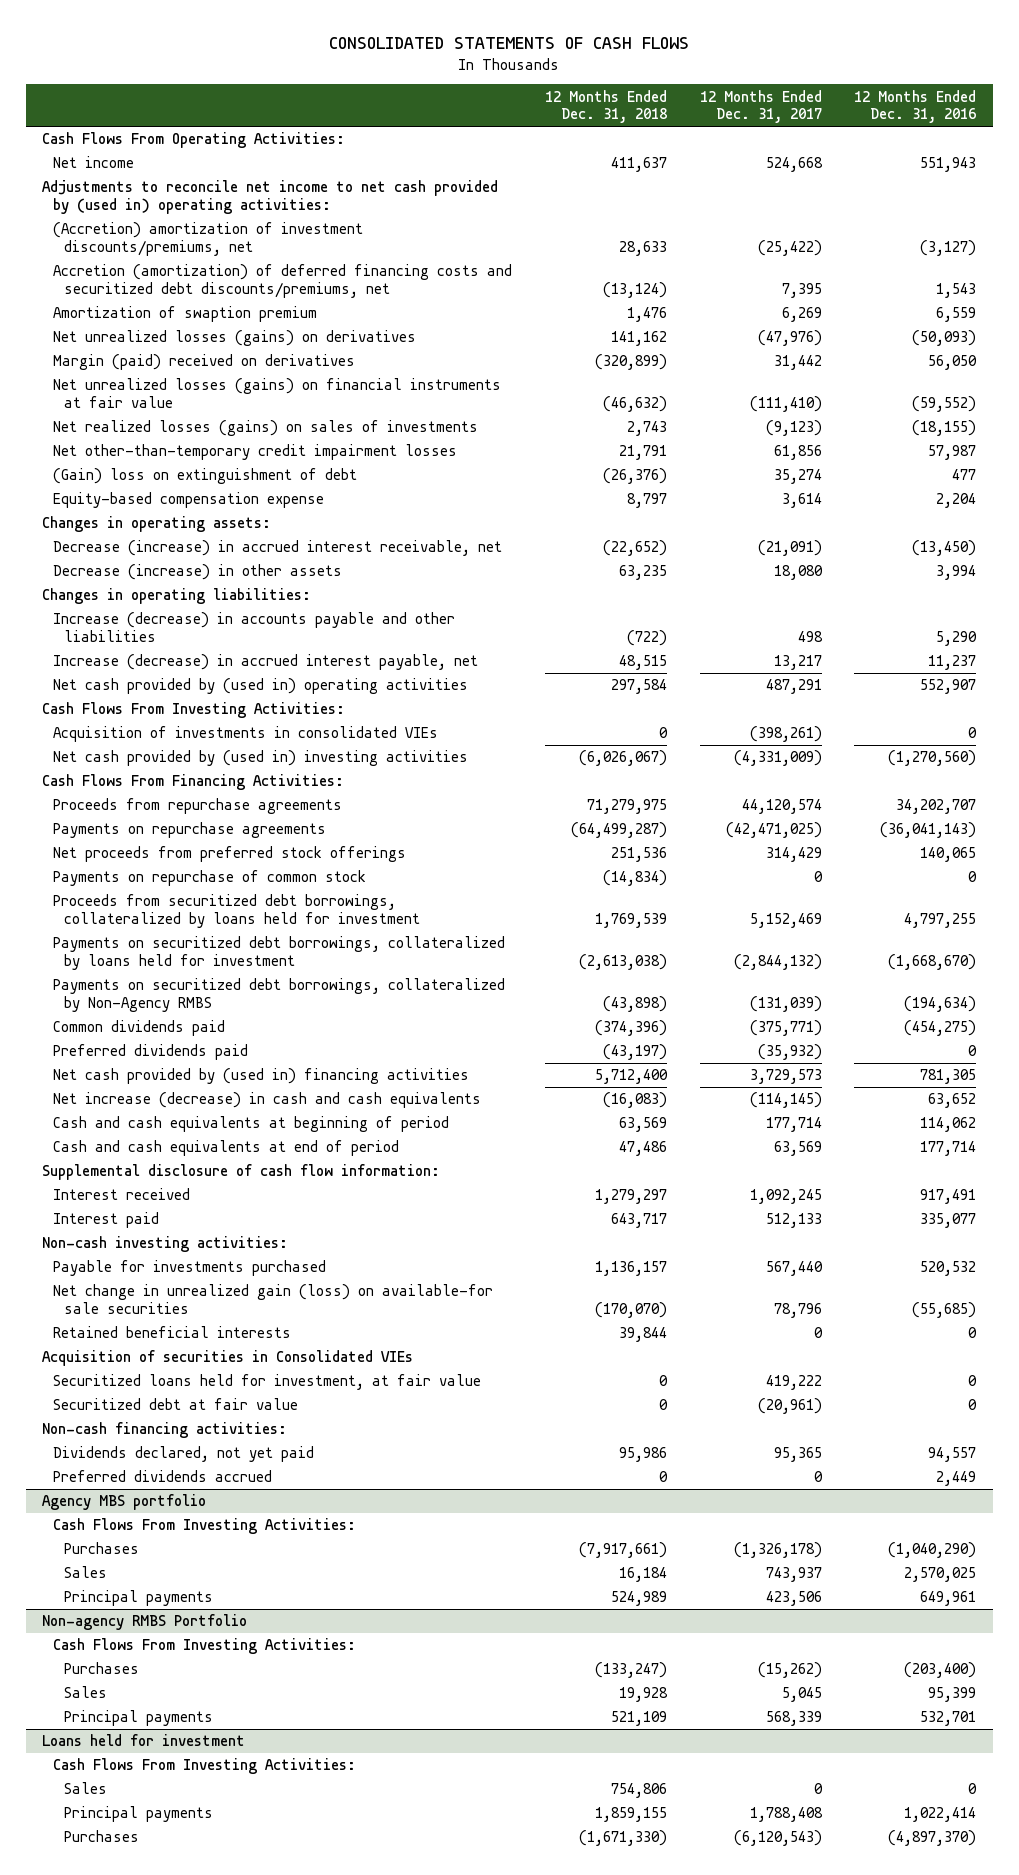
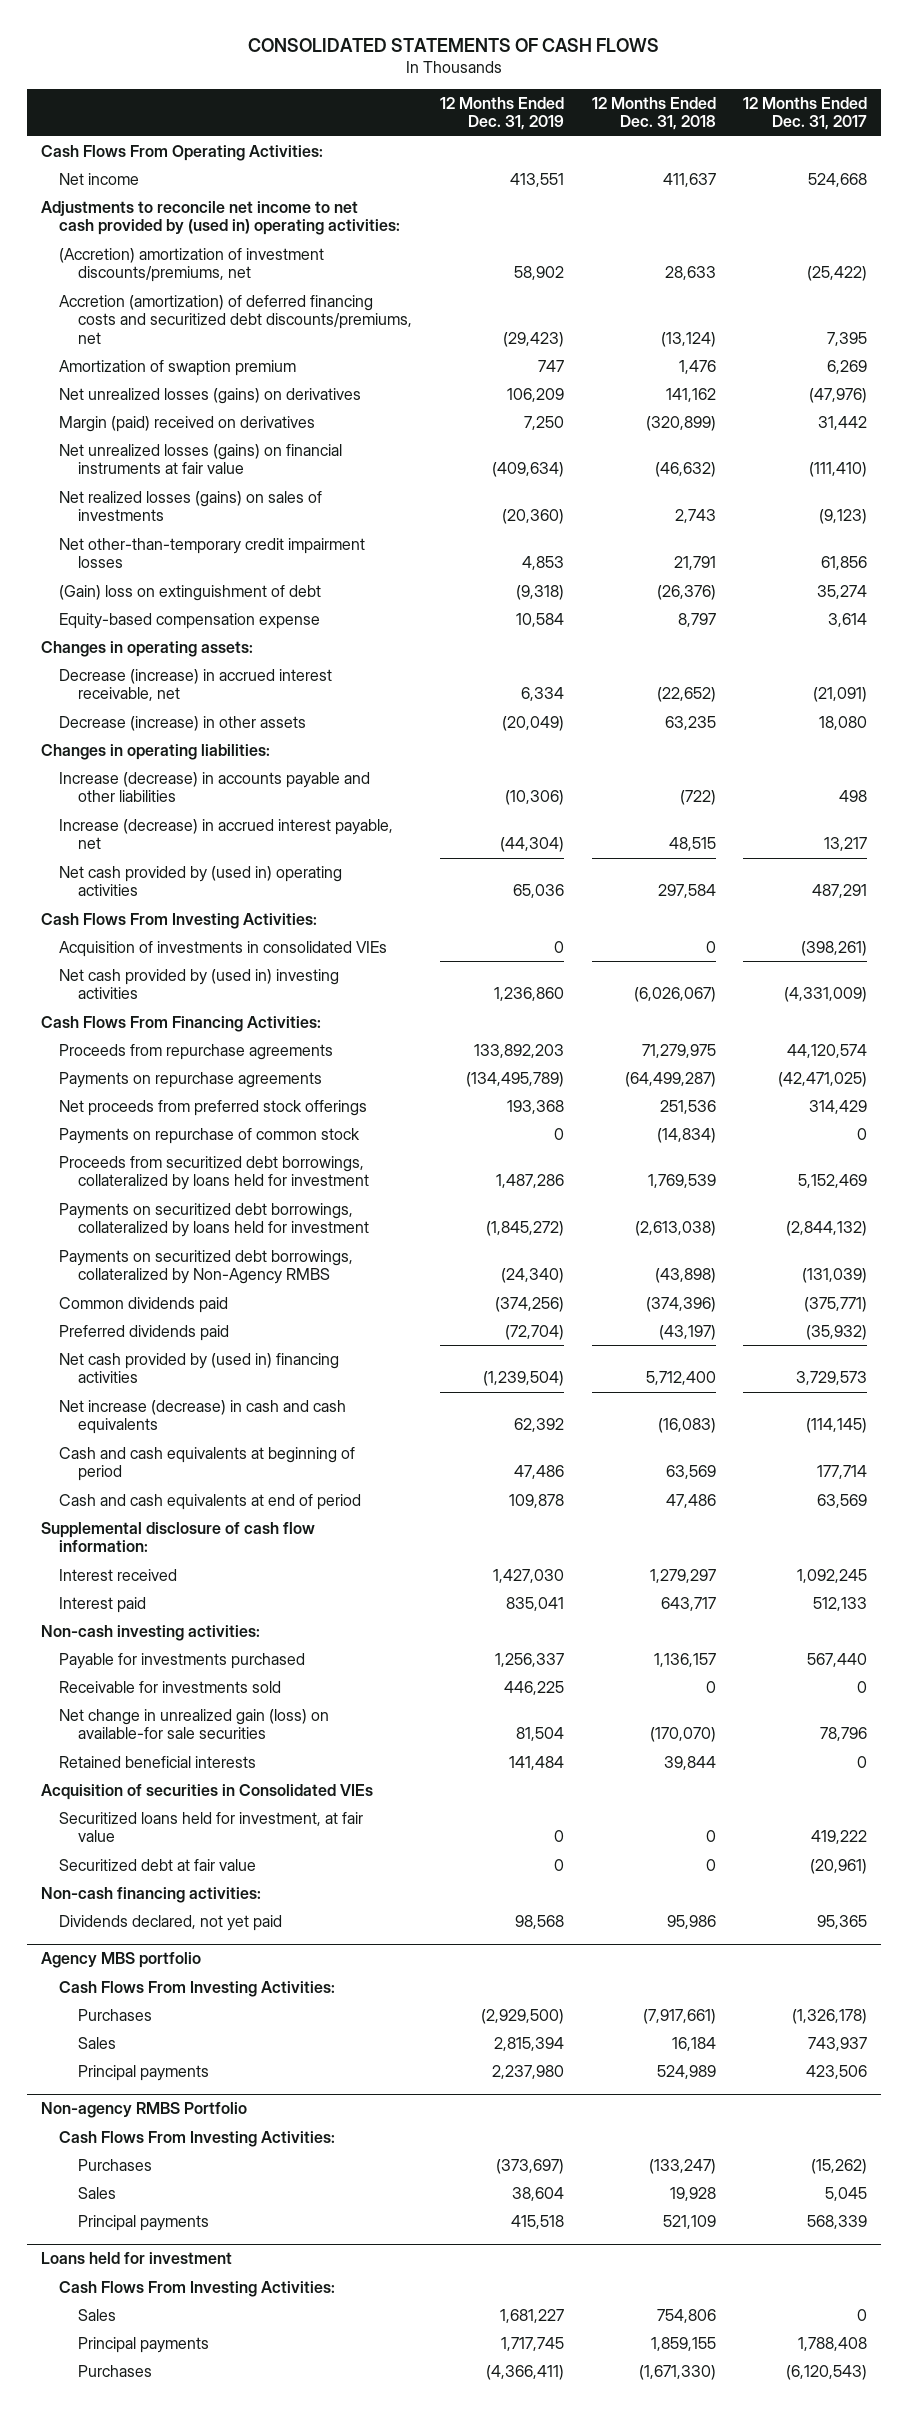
[854,89,977,124] 12 Months Ended Dec. 31, 2016 -> none
none -> [439,96,564,131] 12 Months Ended Dec. 31, 2019
none -> [59,1680,282,1693] Receivable for investments sold
[53,1470,273,1483] Preferred dividends accrued -> none

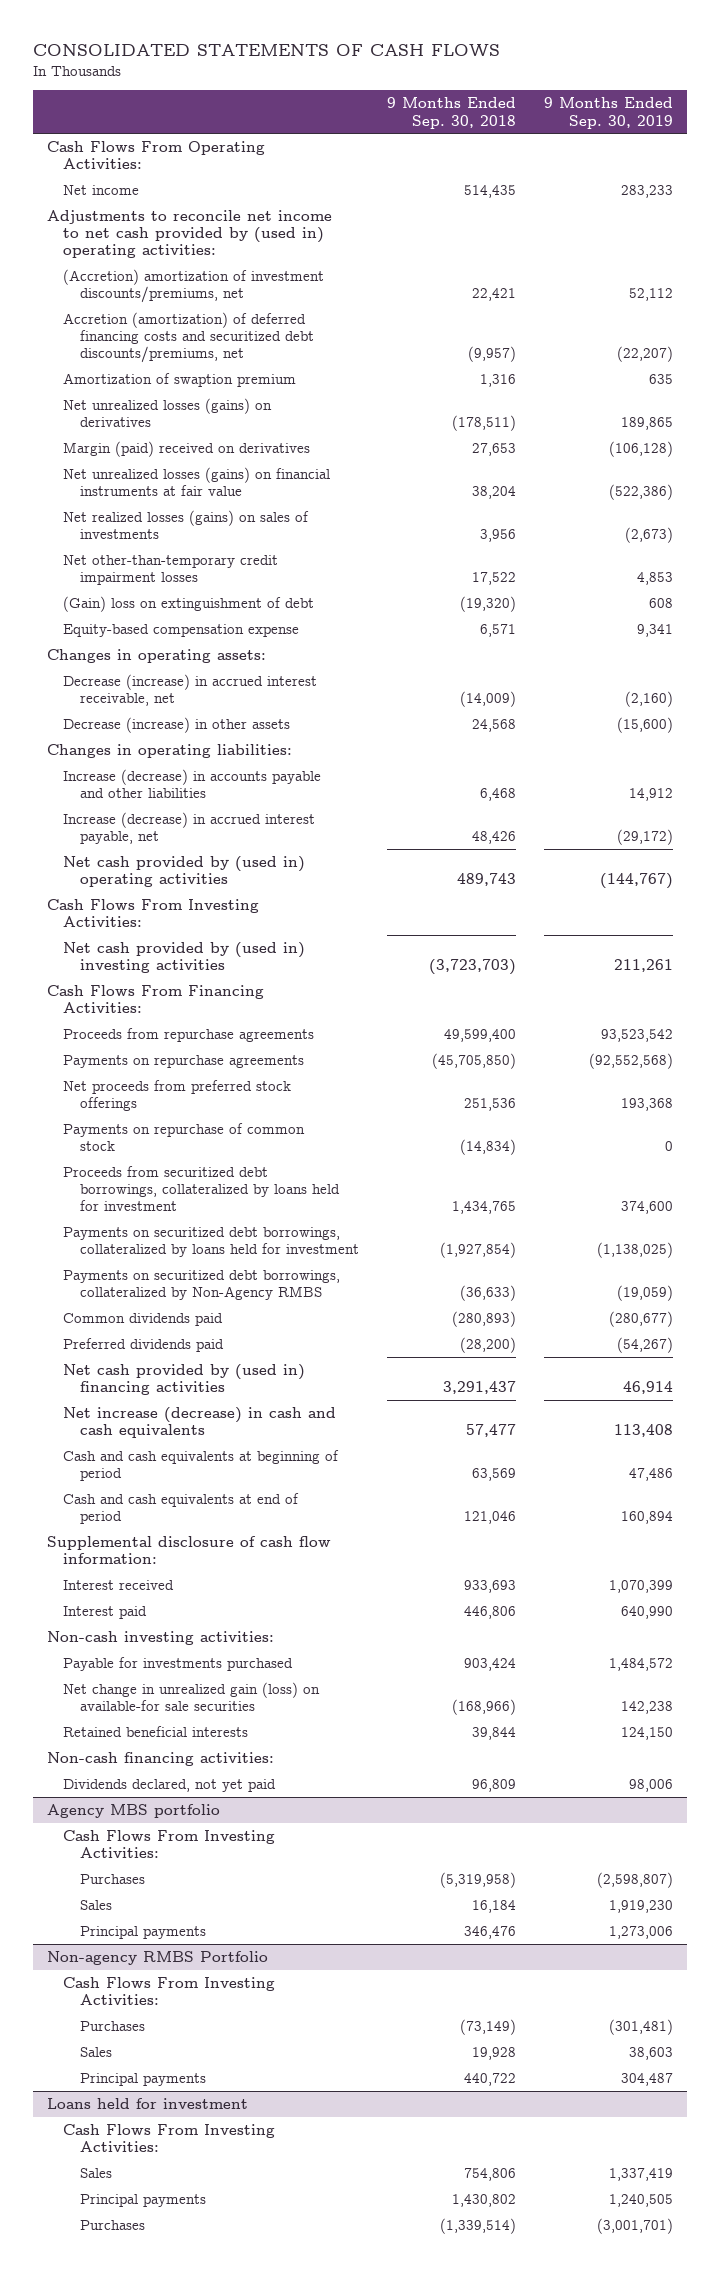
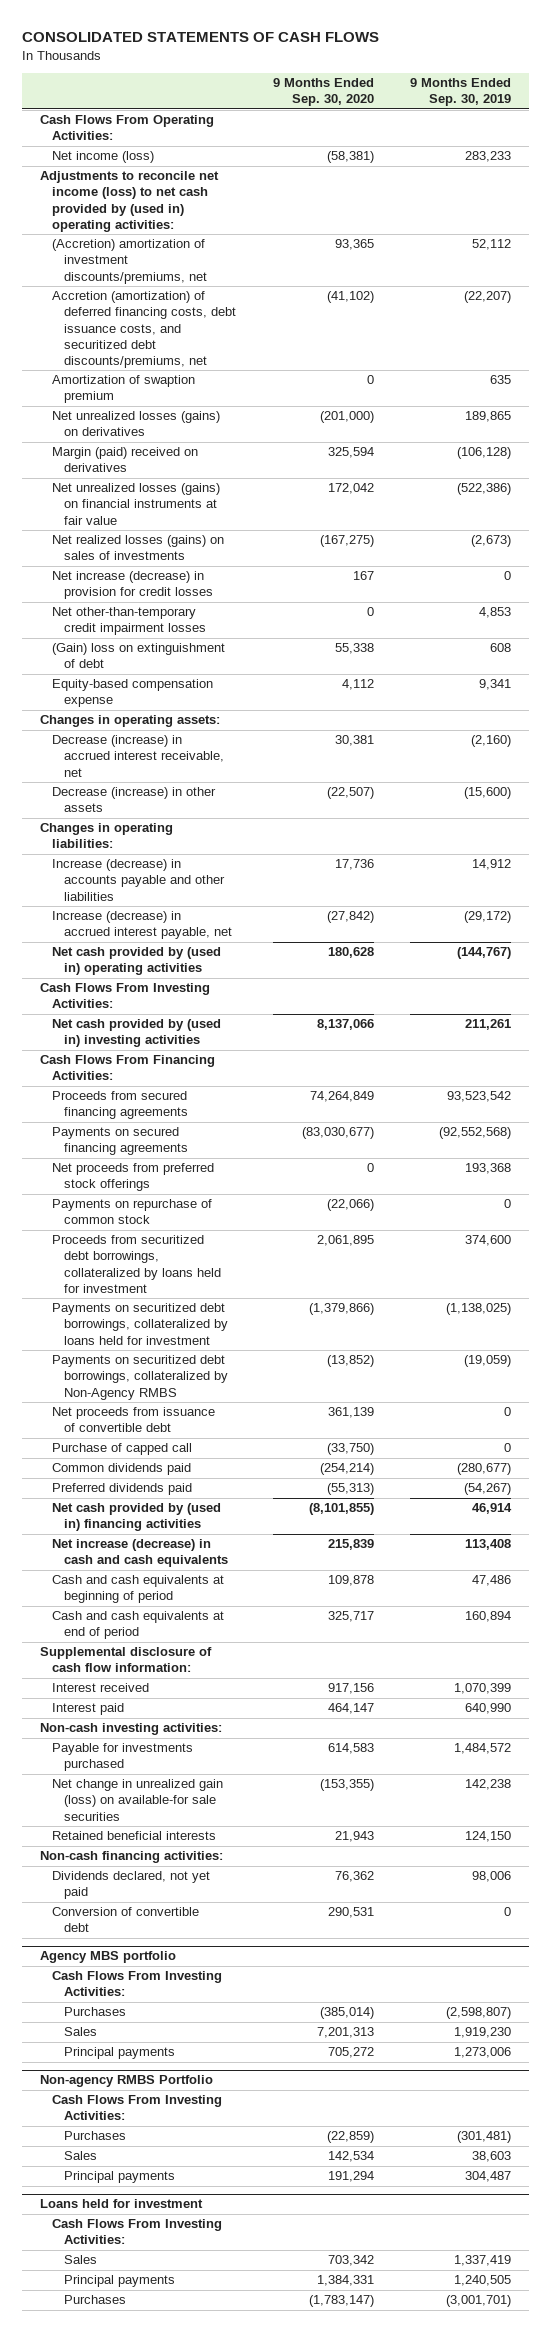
[387,97,517,129] 9 Months Ended Sep. 30, 2018 -> none
none -> [272,78,374,107] 9 Months Ended Sep. 30, 2020
[63,185,140,196] Net income -> [52,151,155,164] Net income (loss)
[46,210,332,259] Adjustments to reconcile net income to net cash provided by (used in) operating activities: -> [40,171,220,232] Adjustments to reconcile net income (loss) to net cash provided by (used in) operating activities:
[63,312,314,364] Accretion (amortization) of deferred financing costs and securitized debt discounts/premiums, net -> [52,291,237,368] Accretion (amortization) of deferred financing costs, debt issuance costs, and securitized debt discounts/premiums, net
none -> [52,571,214,600] Net increase (decrease) in provision for credit losses
[63,1028,315,1043] Proceeds from repurchase agreements -> [52,1091,189,1120] Proceeds from secured financing agreements
[63,1055,305,1069] Payments on repurchase agreements -> [52,1127,189,1156] Payments on secured financing agreements
none -> [52,1407,216,1433] Net proceeds from issuance of convertible debt
none -> [52,1443,193,1456] Purchase of capped call
none -> [52,1907,200,1933] Conversion of convertible debt

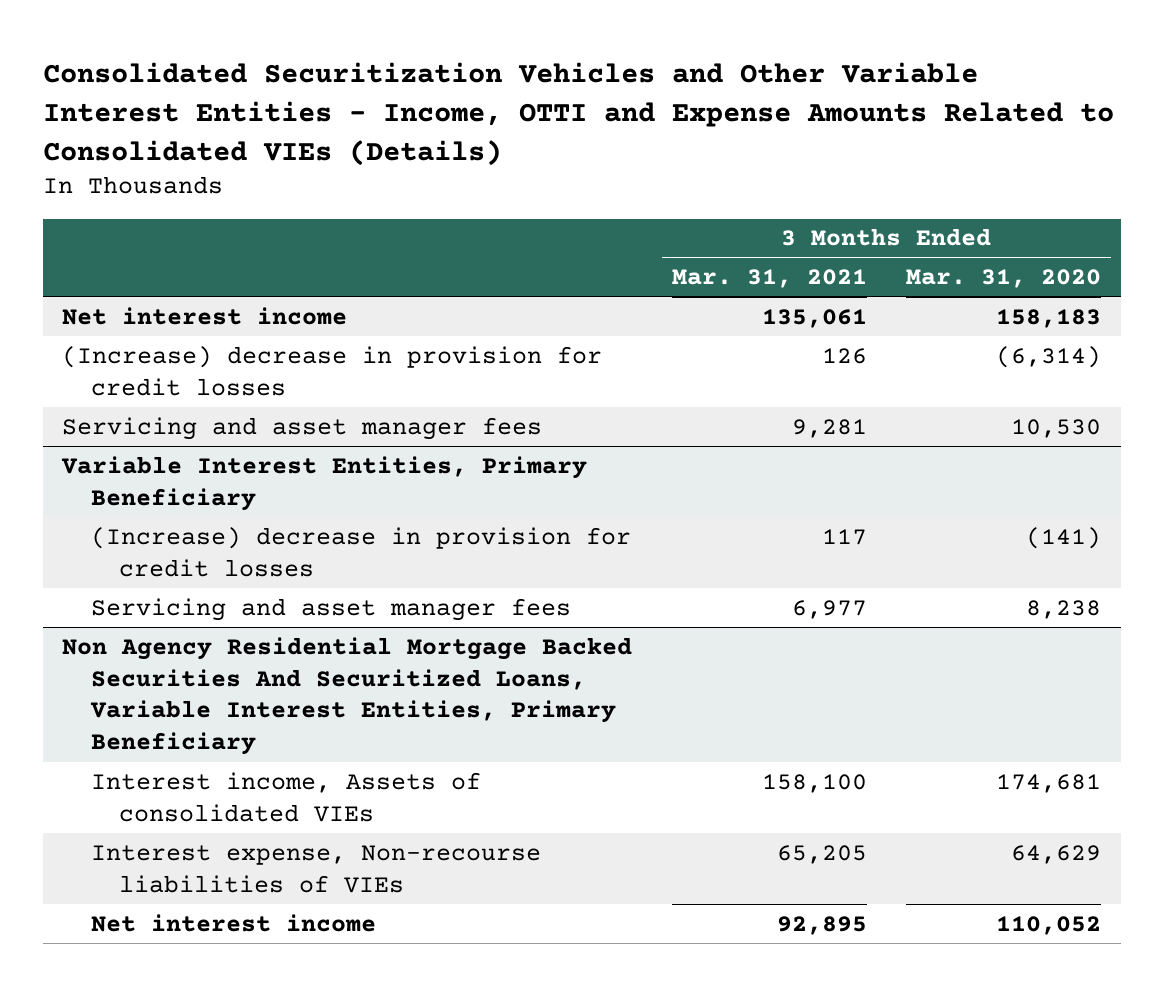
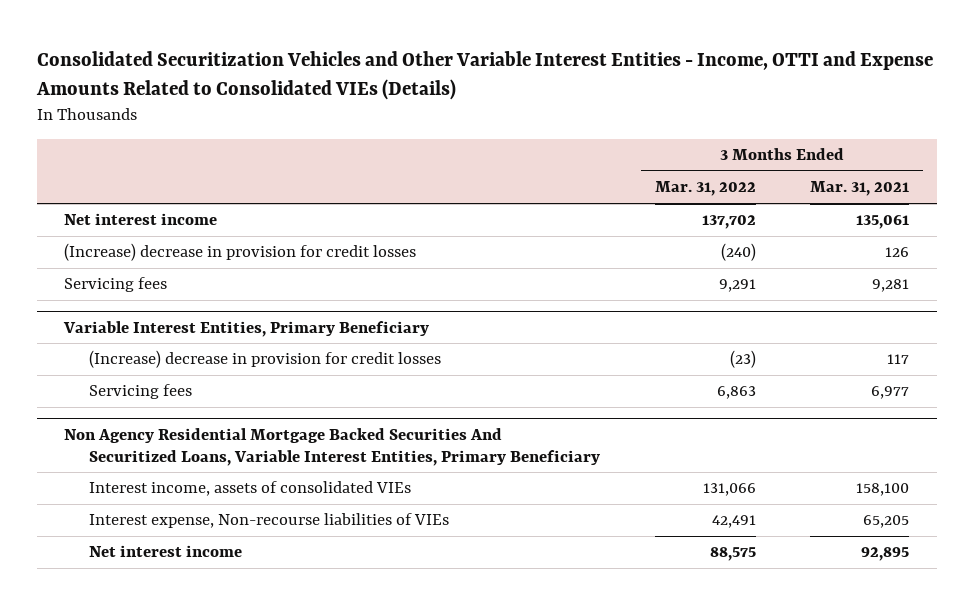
[906,269,1102,289] Mar. 31, 2020 -> none
none -> [654,181,756,197] Mar. 31, 2022
[62,416,543,440] Servicing and asset manager fees -> [64,277,168,293] Servicing fees
[90,597,571,621] Servicing and asset manager fees -> [88,384,192,400] Servicing fees
[90,771,481,822] Interest income, Assets of consolidated VIEs -> [88,481,411,497] Interest income, assets of consolidated VIEs

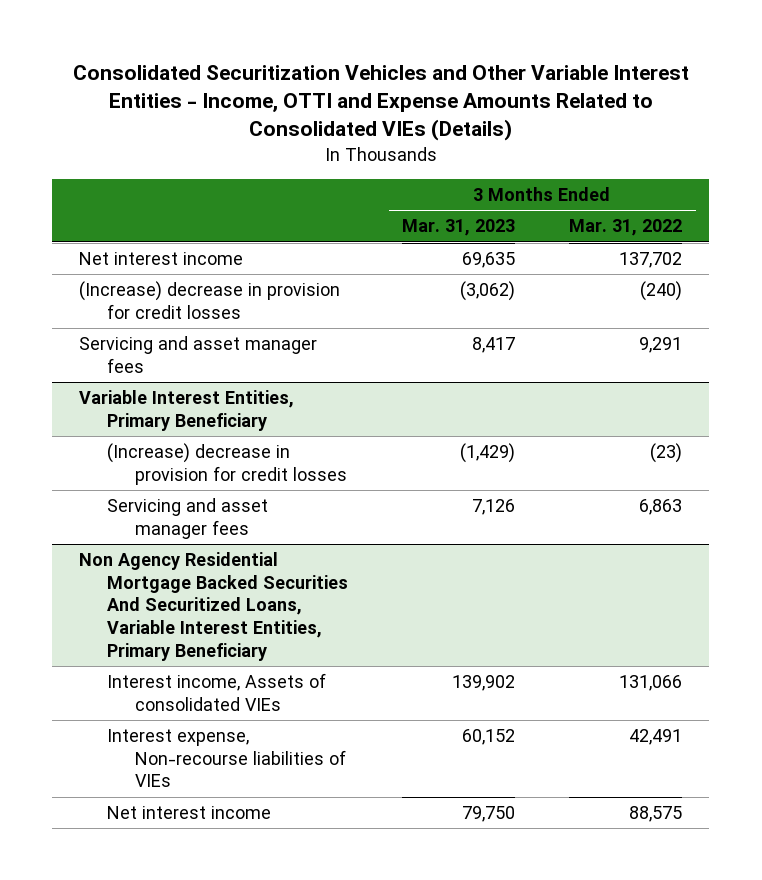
[810,181,910,197] Mar. 31, 2021 -> none
none -> [402,219,516,237] Mar. 31, 2023
[64,277,168,293] Servicing fees -> [79,336,318,373] Servicing and asset manager fees
[88,384,192,400] Servicing fees -> [107,498,269,539] Servicing and asset manager fees
[88,481,411,497] Interest income, assets of consolidated VIEs -> [107,673,327,711] Interest income, Assets of consolidated VIEs

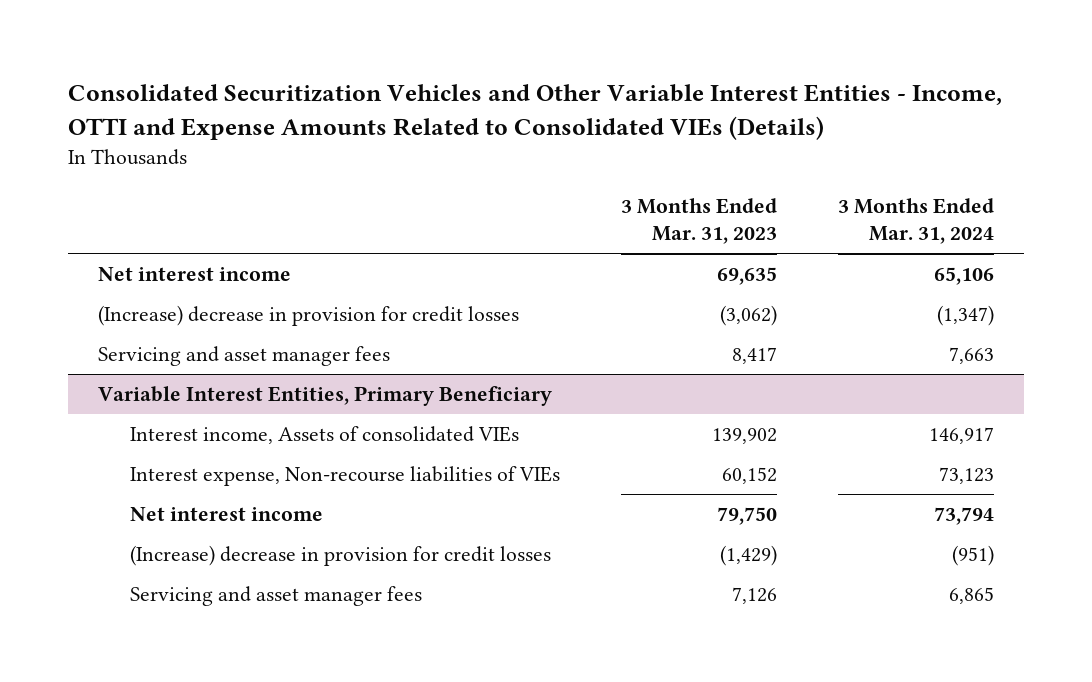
[569,219,683,237] Mar. 31, 2022 -> none
none -> [837,197,994,245] 3 Months Ended Mar. 31, 2024
[79,552,349,661] Non Agency Residential Mortgage Backed Securities And Securitized Loans, Variable Interest Entities, Primary Beneficiary -> none
[107,443,348,485] (Increase) decrease in provision for credit losses -> [130,544,552,566] (Increase) decrease in provision for credit losses
[107,498,269,539] Servicing and asset manager fees -> [130,585,423,606] Servicing and asset manager fees

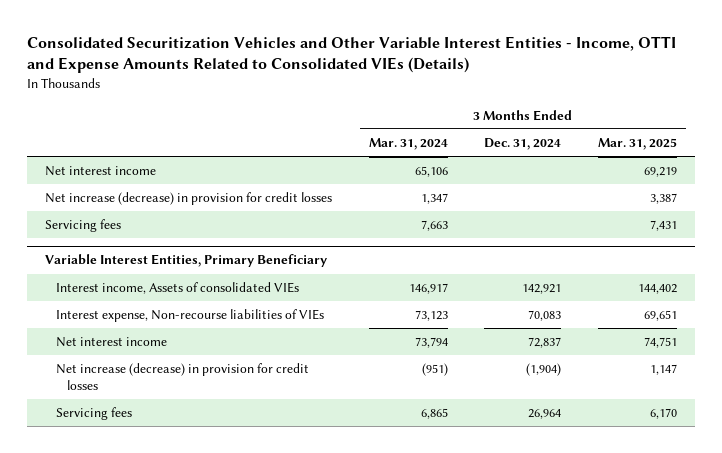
[620,197,777,245] 3 Months Ended Mar. 31, 2023 -> none
none -> [484,138,562,151] Dec. 31, 2024
none -> [597,138,677,151] Mar. 31, 2025
[98,304,520,326] (Increase) decrease in provision for credit losses -> [45,192,333,206] Net increase (decrease) in provision for credit losses
[936,304,994,326] (1,347) -> [420,193,448,205] 1,347
[98,345,391,366] Servicing and asset manager fees -> [45,219,122,233] Servicing fees
[130,544,552,566] (Increase) decrease in provision for credit losses -> [56,363,310,390] Net increase (decrease) in provision for credit losses
[130,585,423,606] Servicing and asset manager fees -> [56,407,133,421] Servicing fees

